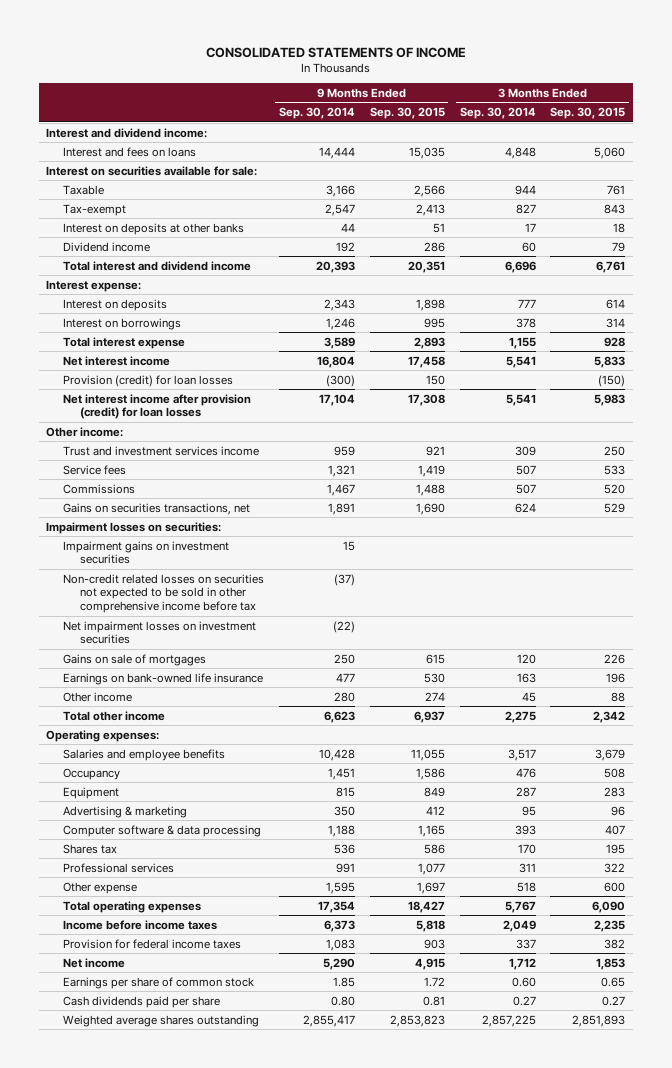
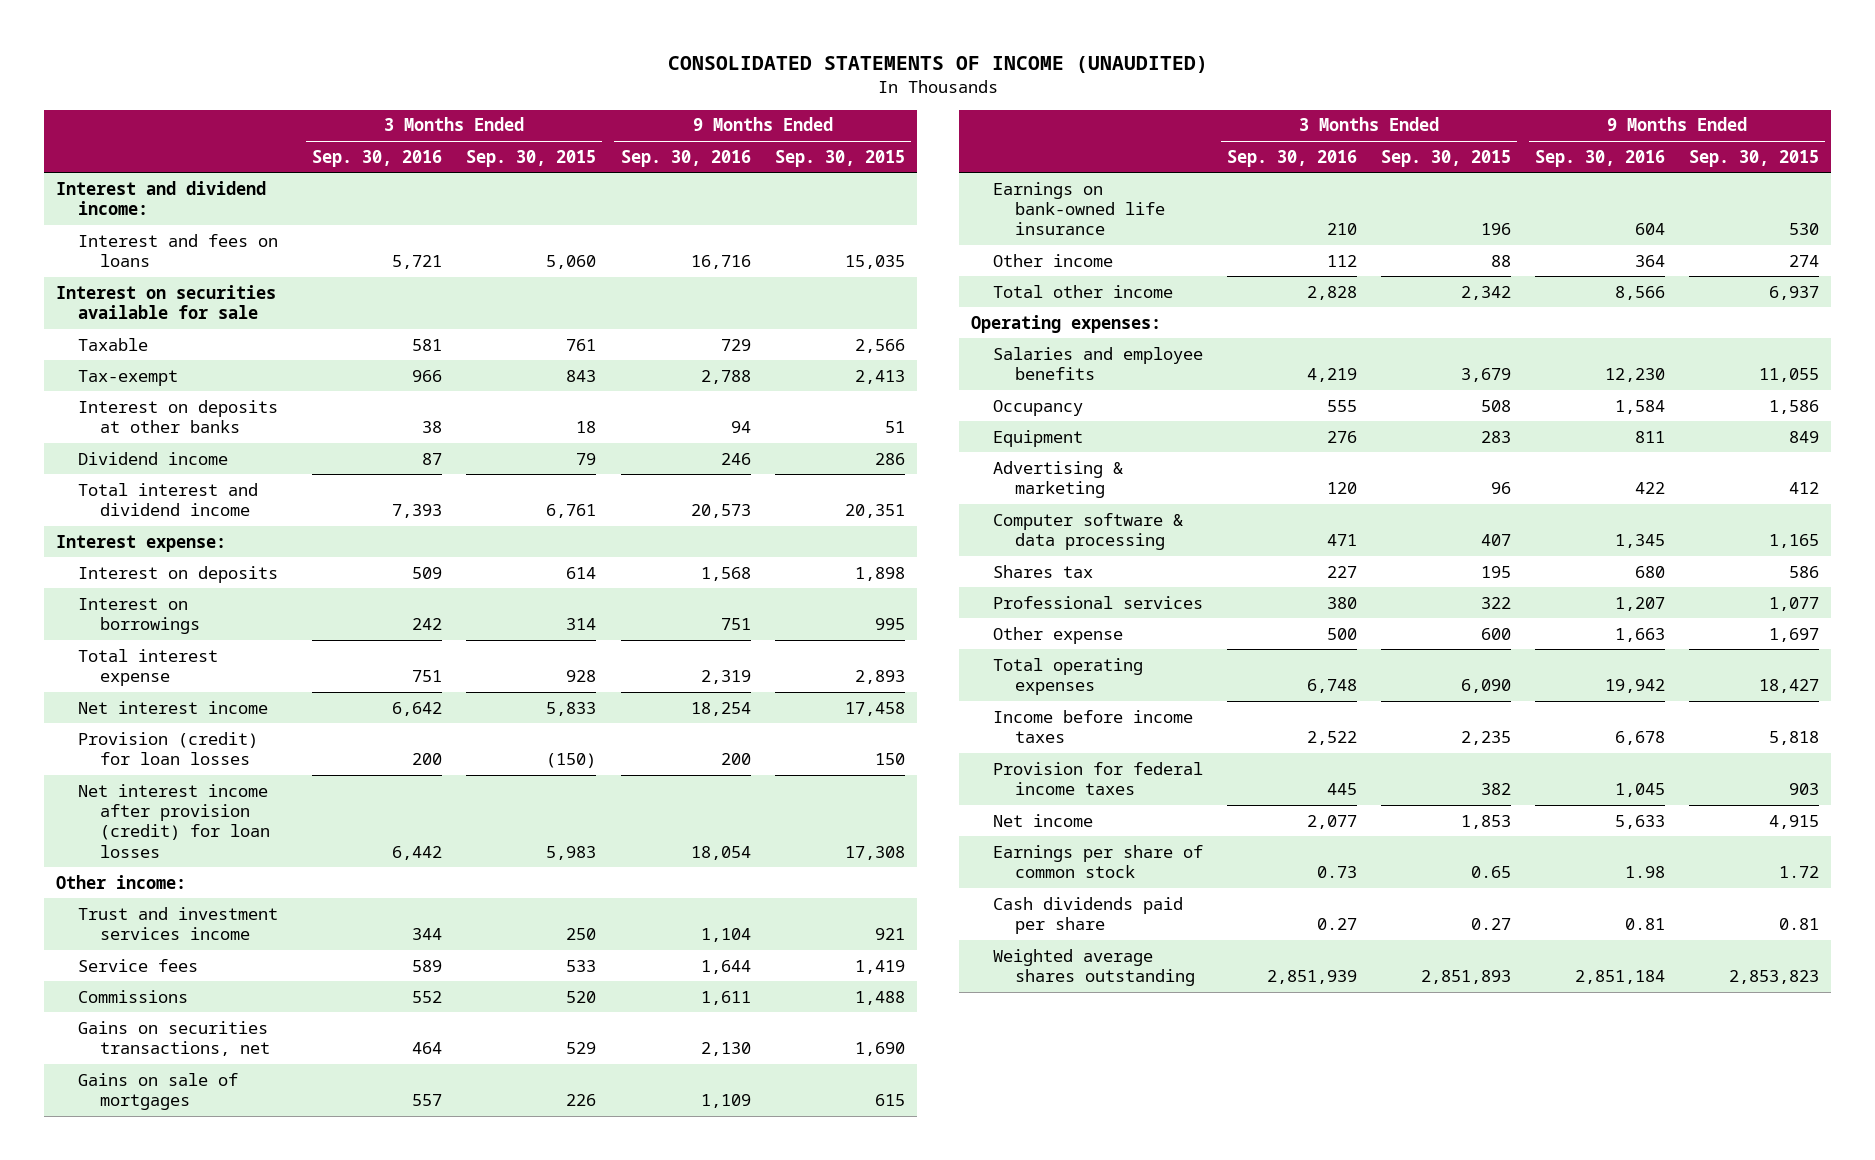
[205,46,466,58] CONSOLIDATED STATEMENTS OF INCOME -> [667,56,1208,74] CONSOLIDATED STATEMENTS OF INCOME (UNAUDITED)
[278,107,355,120] Sep. 30, 2014 -> none
[459,107,536,120] Sep. 30, 2014 -> none
none -> [312,149,443,167] Sep. 30, 2016
none -> [620,149,751,167] Sep. 30, 2016
[46,165,258,176] Interest on securities available for sale: -> [56,284,277,319] Interest on securities available for sale
[46,521,222,534] Impairment losses on securities: -> none
[62,540,229,565] Impairment gains on investment securities -> none
[62,573,264,614] Non-credit related losses on securities not expected to be sold in other comprehensive income before tax -> none
[62,620,256,645] Net impairment losses on investment securities -> none

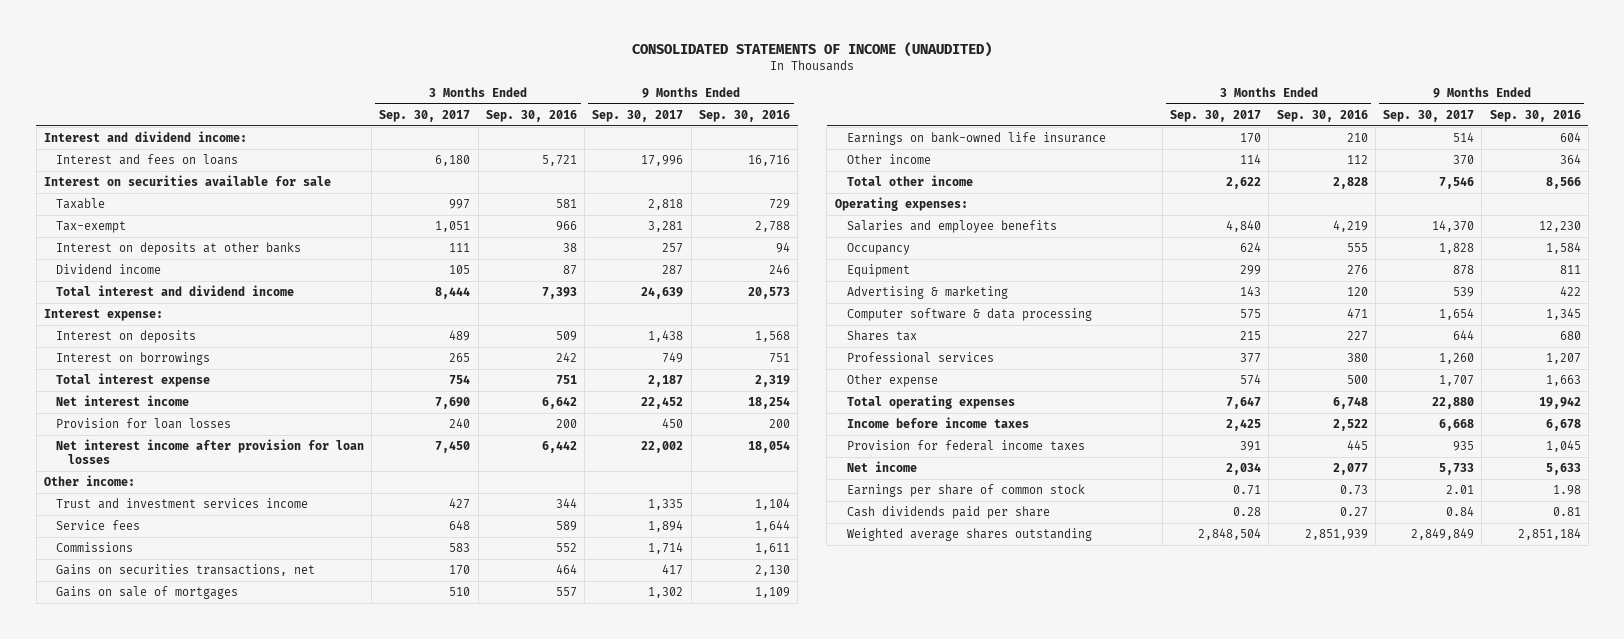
[466,149,597,167] Sep. 30, 2015 -> none
[774,149,905,167] Sep. 30, 2015 -> none
none -> [379,109,471,122] Sep. 30, 2017
none -> [592,109,684,122] Sep. 30, 2017
[78,731,259,765] Provision (credit) for loan losses -> [55,418,231,430] Provision for loan losses
[78,783,271,858] Net interest income after provision (credit) for loan losses -> [55,439,364,464] Net interest income after provision for loan losses

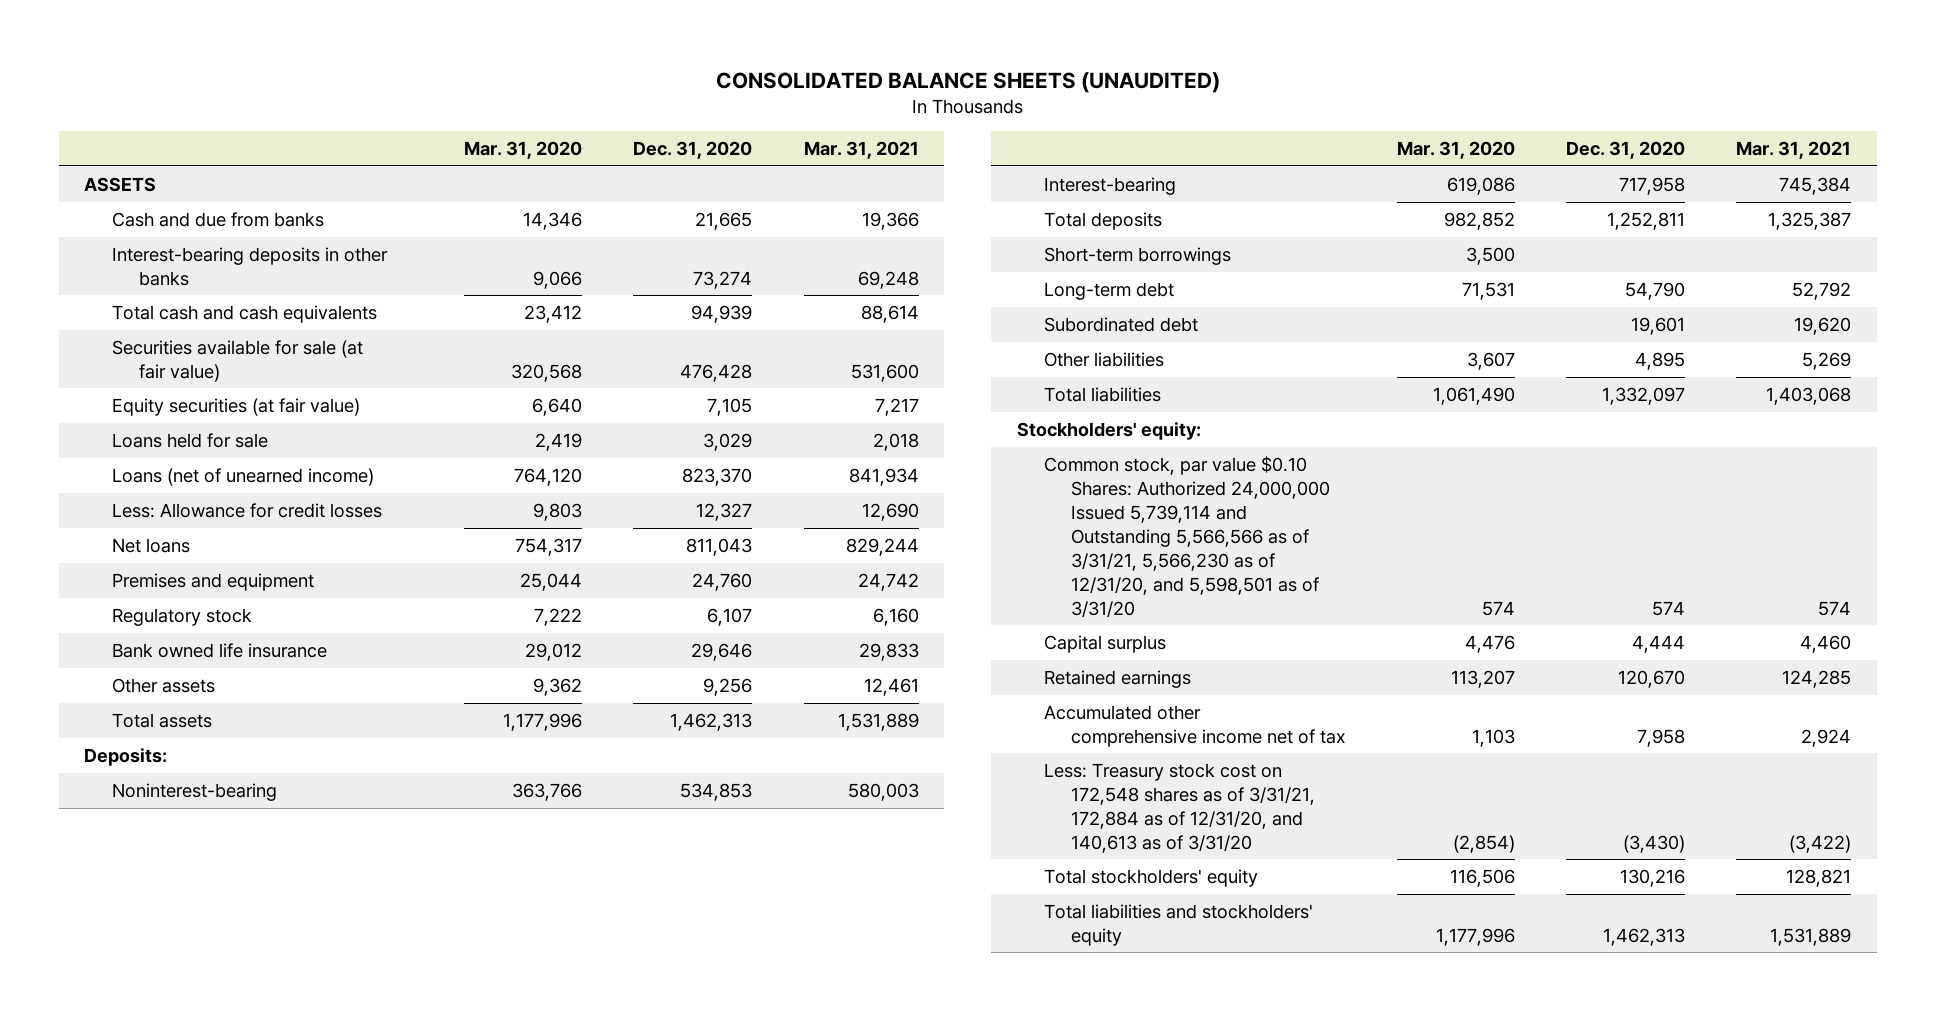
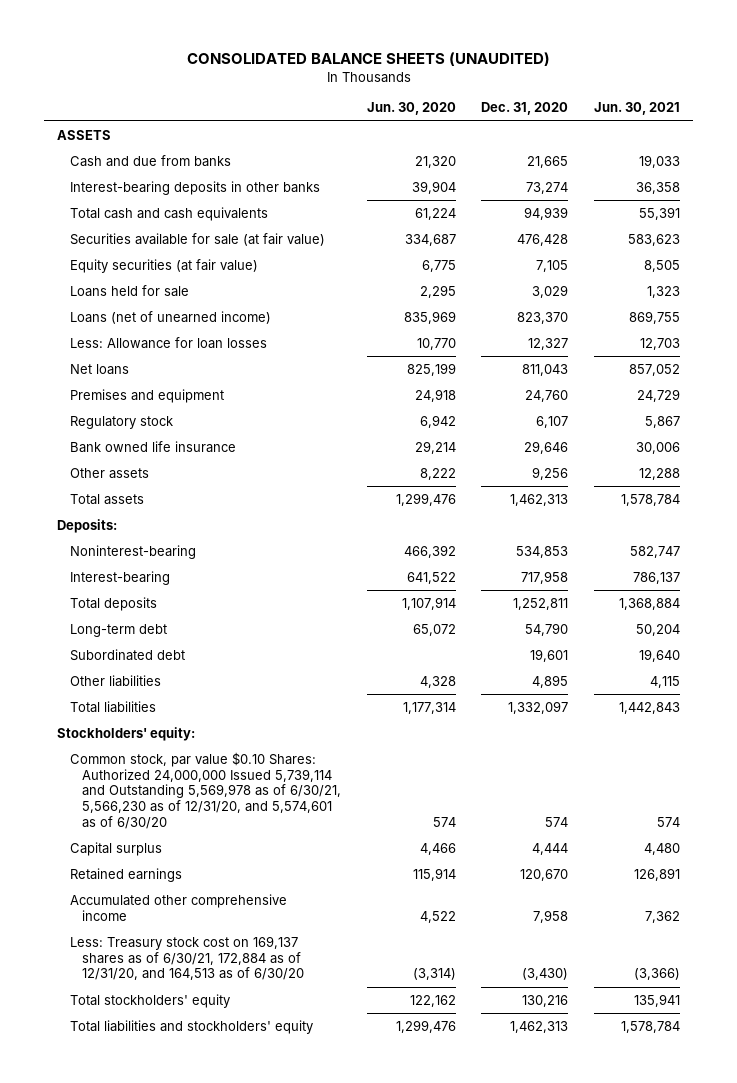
[464,141,583,160] Mar. 31, 2020 -> none
[803,141,919,160] Mar. 31, 2021 -> none
none -> [366,102,456,116] Jun. 30, 2020
none -> [593,102,680,116] Jun. 30, 2021
[111,502,382,518] Less: Allowance for credit losses -> [69,336,267,349] Less: Allowance for loan losses
[1043,246,1231,265] Short-term borrowings -> none
[1043,455,1331,617] Common stock, par value $0.10 Shares: Authorized 24,000,000 Issued 5,739,114 and Outstanding 5,566,566 as of 3/31/21, 5,566,230 as of 12/31/20, and 5,598,501 as of 3/31/20 -> [69,751,342,830] Common stock, par value $0.10 Shares: Authorized 24,000,000 Issued 5,739,114 and Outstanding 5,569,978 as of 6/30/21, 5,566,230 as of 12/31/20, and 5,574,601 as of 6/30/20
[1043,704,1346,747] Accumulated other comprehensive income net of tax -> [69,893,287,921] Accumulated other comprehensive income
[1043,762,1316,853] Less: Treasury stock cost on 172,548 shares as of 3/31/21, 172,884 as of 12/31/20, and 140,613 as of 3/31/20 -> [69,935,305,981] Less: Treasury stock cost on 169,137 shares as of 6/30/21, 172,884 as of 12/31/20, and 164,513 as of 6/30/20

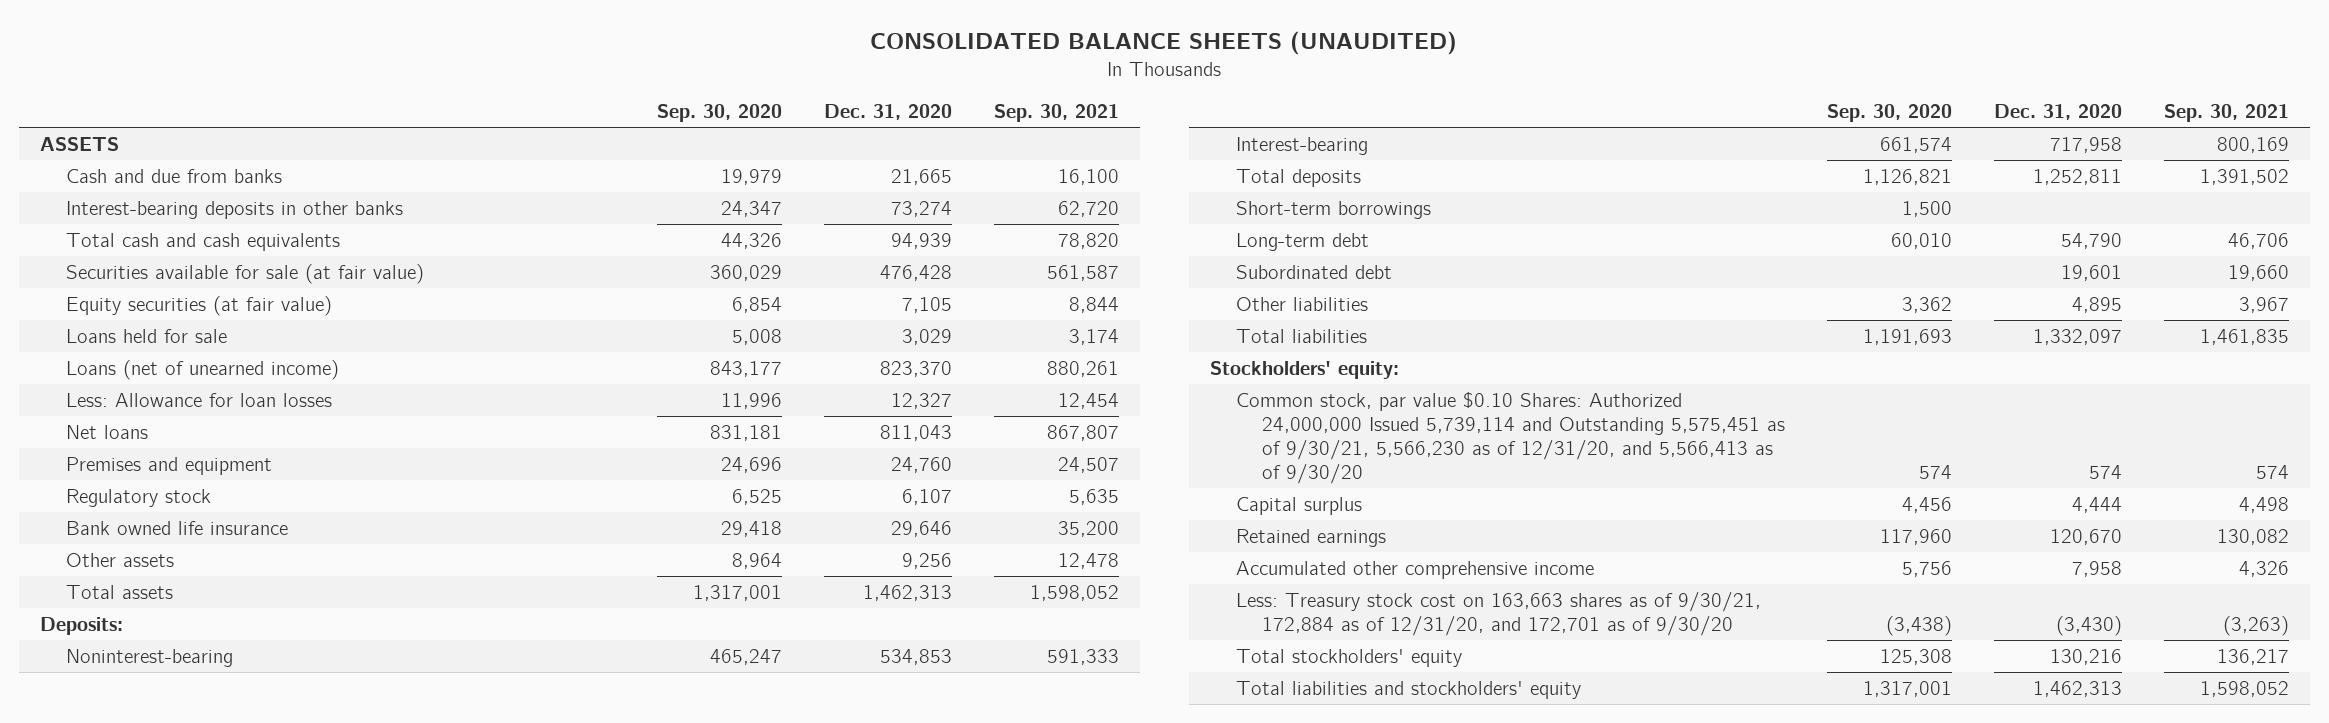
[366,102,456,116] Jun. 30, 2020 -> none
[593,102,680,116] Jun. 30, 2021 -> none
none -> [657,104,783,123] Sep. 30, 2020
none -> [993,104,1119,123] Sep. 30, 2021
none -> [1236,200,1432,219] Short-term borrowings
[69,751,342,830] Common stock, par value $0.10 Shares: Authorized 24,000,000 Issued 5,739,114 and Outstanding 5,569,978 as of 6/30/21, 5,566,230 as of 12/31/20, and 5,574,601 as of 6/30/20 -> [1236,391,1786,484] Common stock, par value $0.10 Shares: Authorized 24,000,000 Issued 5,739,114 and Outstanding 5,575,451 as of 9/30/21, 5,566,230 as of 12/31/20, and 5,566,413 as of 9/30/20
[69,935,305,981] Less: Treasury stock cost on 169,137 shares as of 6/30/21, 172,884 as of 12/31/20, and 164,513 as of 6/30/20 -> [1236,591,1762,636] Less: Treasury stock cost on 163,663 shares as of 9/30/21, 172,884 as of 12/31/20, and 172,701 as of 9/30/20

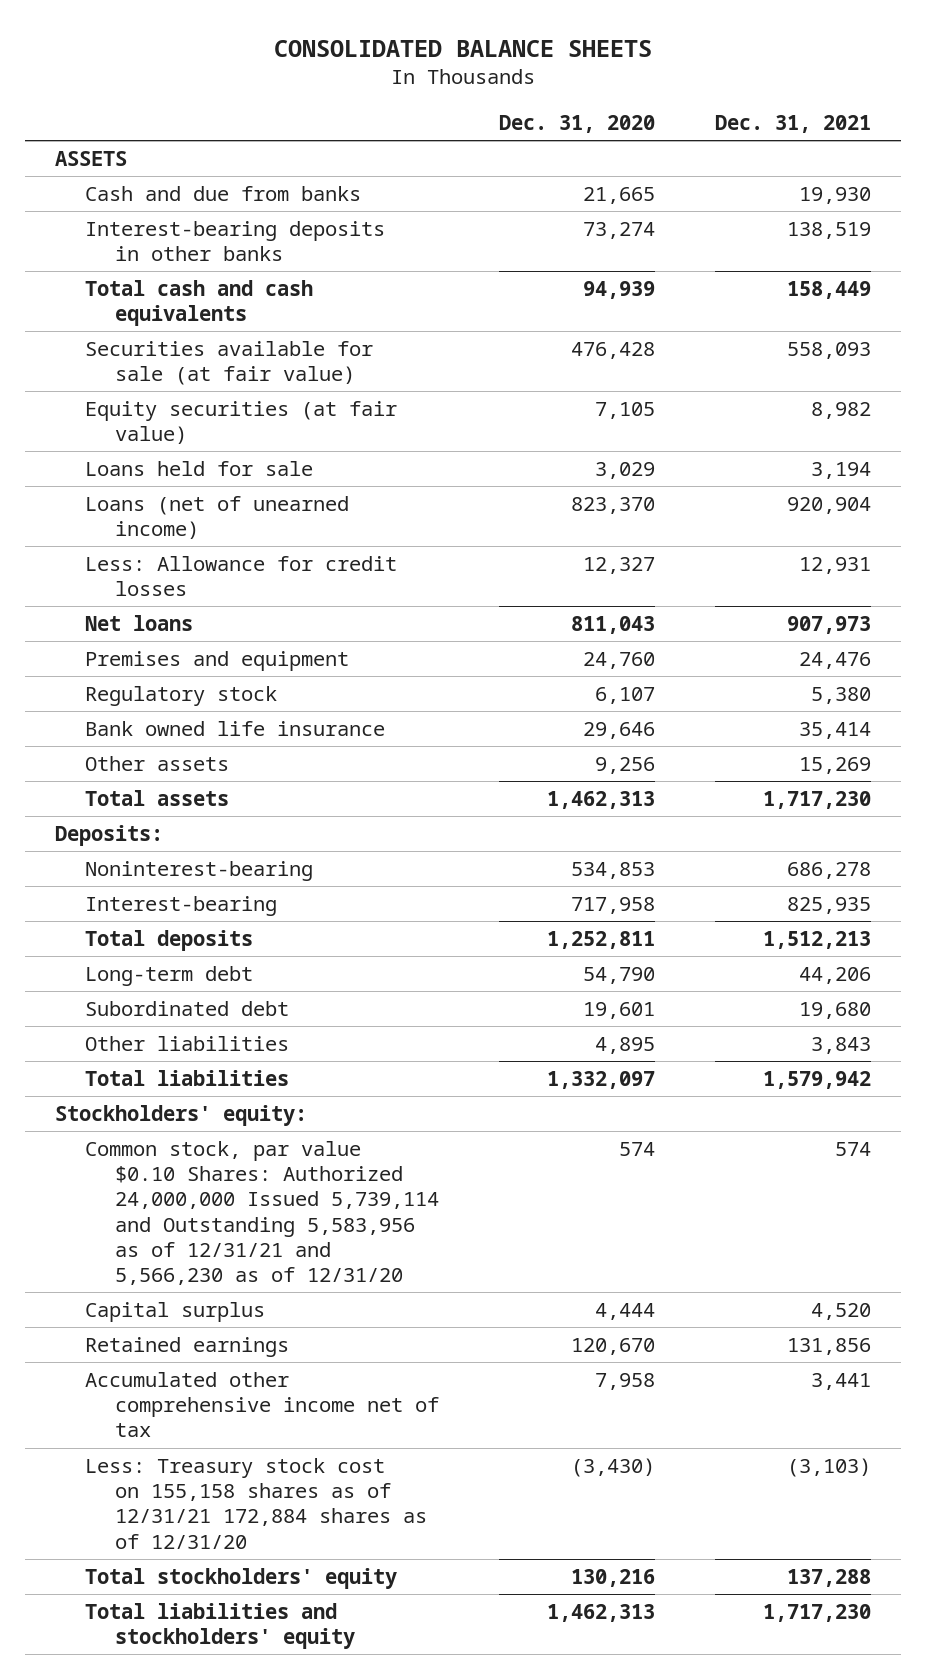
[870,31,1458,56] CONSOLIDATED BALANCE SHEETS (UNAUDITED) -> [273,39,652,57] CONSOLIDATED BALANCE SHEETS
[657,104,783,123] Sep. 30, 2020 -> none
[993,104,1119,123] Sep. 30, 2021 -> none
none -> [714,115,871,134] Dec. 31, 2021
[65,392,332,407] Less: Allowance for loan losses -> [84,556,397,597] Less: Allowance for credit losses
[1236,200,1432,219] Short-term borrowings -> none
[1236,391,1786,484] Common stock, par value $0.10 Shares: Authorized 24,000,000 Issued 5,739,114 and Outstanding 5,575,451 as of 9/30/21, 5,566,230 as of 12/31/20, and 5,566,413 as of 9/30/20 -> [84,1141,439,1285] Common stock, par value $0.10 Shares: Authorized 24,000,000 Issued 5,739,114 and Outstanding 5,583,956 as of 12/31/21 and 5,566,230 as of 12/31/20
[1236,560,1595,579] Accumulated other comprehensive income -> [84,1372,439,1438] Accumulated other comprehensive income net of tax
[1236,591,1762,636] Less: Treasury stock cost on 163,663 shares as of 9/30/21, 172,884 as of 12/31/20, and 172,701 as of 9/30/20 -> [84,1458,427,1549] Less: Treasury stock cost on 155,158 shares as of 12/31/21 172,884 shares as of 12/31/20

